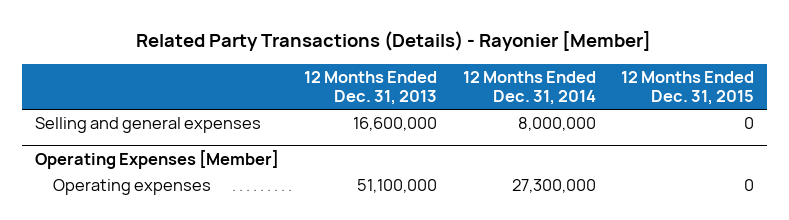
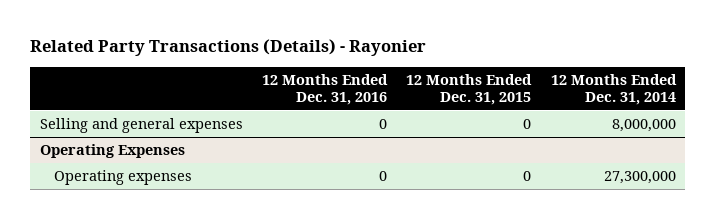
[136,30,652,52] Related Party Transactions (Details) - Rayonier [Member] -> [29,39,426,57] Related Party Transactions (Details) - Rayonier
[304,70,438,105] 12 Months Ended Dec. 31, 2013 -> none
none -> [261,74,388,106] 12 Months Ended Dec. 31, 2016
[34,149,279,169] Operating Expenses [Member] -> [39,144,185,159] Operating Expenses

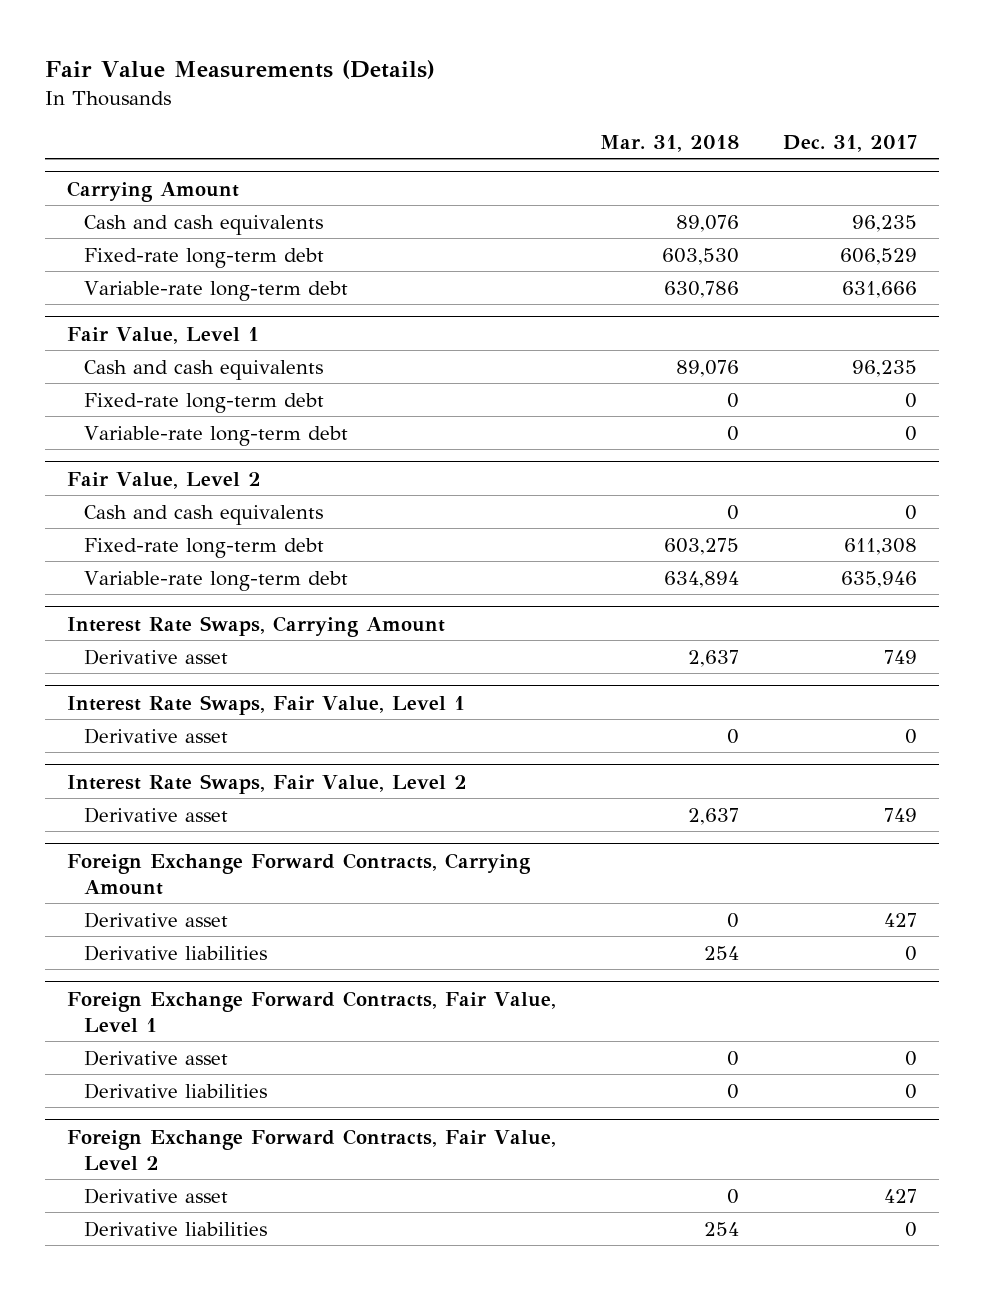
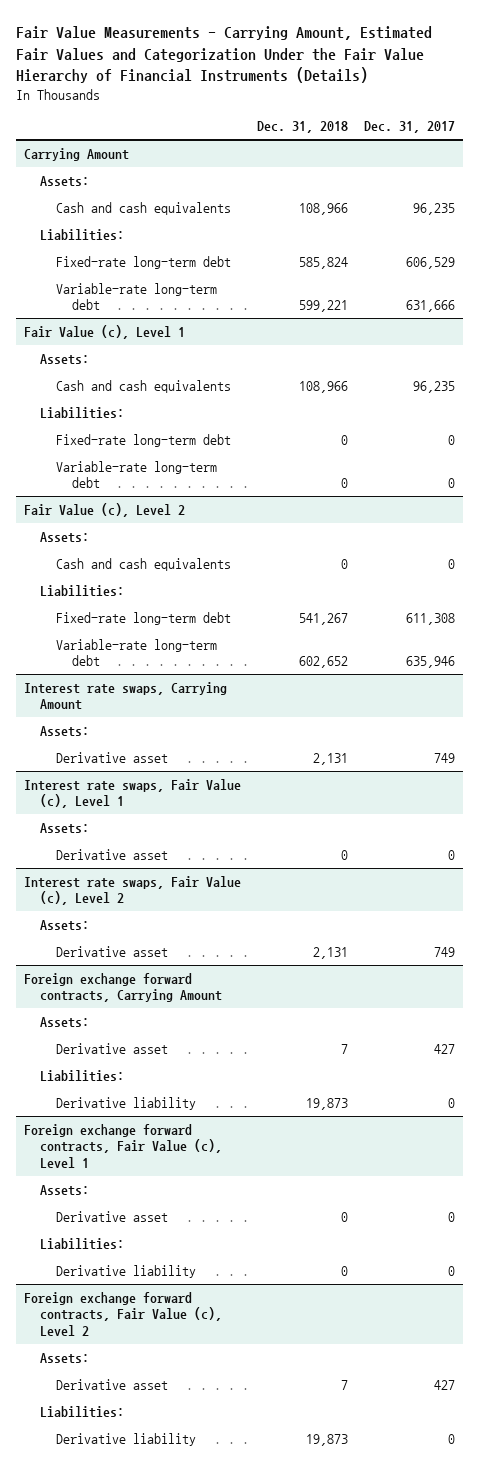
[44,59,435,79] Fair Value Measurements (Details) -> [16,26,433,84] Fair Value Measurements - Carrying Amount, Estimated Fair Values and Categorization Under the Fair Value Hierarchy of Financial Instruments (Details)
[599,134,739,152] Mar. 31, 2018 -> none
none -> [256,121,348,134] Dec. 31, 2018
none -> [39,175,89,187] Assets:
none -> [39,228,124,241] Liabilities:
[66,326,259,344] Fair Value, Level 1 -> [23,324,185,339] Fair Value (c), Level 1
none -> [39,353,89,365] Assets:
none -> [39,406,124,419] Liabilities:
[66,471,261,489] Fair Value, Level 2 -> [23,502,185,517] Fair Value (c), Level 2
none -> [39,531,89,543] Assets:
none -> [39,584,124,597] Liabilities:
[66,615,445,637] Interest Rate Swaps, Carrying Amount -> [23,681,227,711] Interest rate swaps, Carrying Amount
none -> [39,725,89,737] Assets:
[66,694,465,715] Interest Rate Swaps, Fair Value, Level 1 -> [23,778,241,809] Interest rate swaps, Fair Value (c), Level 1
none -> [39,822,89,834] Assets:
[66,773,467,794] Interest Rate Swaps, Fair Value, Level 2 -> [23,875,241,906] Interest rate swaps, Fair Value (c), Level 2
none -> [39,919,89,931] Assets:
[66,852,531,895] Foreign Exchange Forward Contracts, Carrying Amount -> [23,972,222,1003] Foreign exchange forward contracts, Carrying Amount
none -> [39,1016,89,1028] Assets:
none -> [39,1069,124,1082] Liabilities:
[84,944,268,961] Derivative liabilities -> [55,1096,196,1110] Derivative liability
[66,990,556,1032] Foreign Exchange Forward Contracts, Fair Value, Level 1 -> [23,1123,222,1168] Foreign exchange forward contracts, Fair Value (c), Level 1
none -> [39,1184,89,1196] Assets:
none -> [39,1237,124,1250] Liabilities:
[84,1082,268,1099] Derivative liabilities -> [55,1264,196,1278] Derivative liability
[66,1128,556,1170] Foreign Exchange Forward Contracts, Fair Value, Level 2 -> [23,1291,222,1336] Foreign exchange forward contracts, Fair Value (c), Level 2
none -> [39,1352,89,1364] Assets:
none -> [39,1405,124,1418] Liabilities:
[84,1220,268,1237] Derivative liabilities -> [55,1432,196,1446] Derivative liability

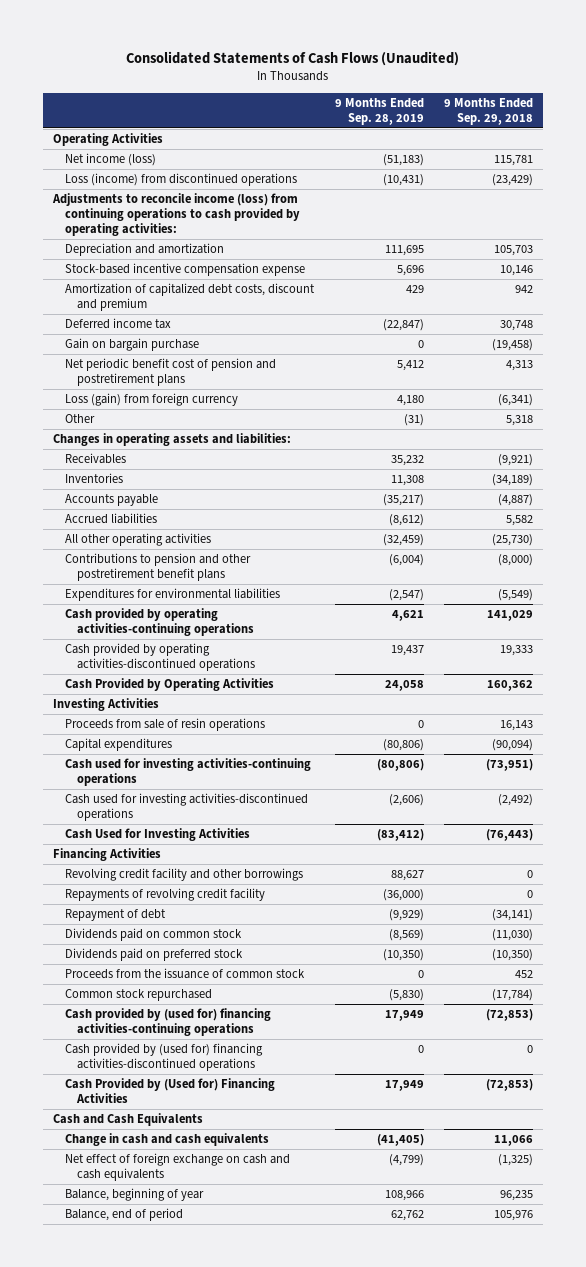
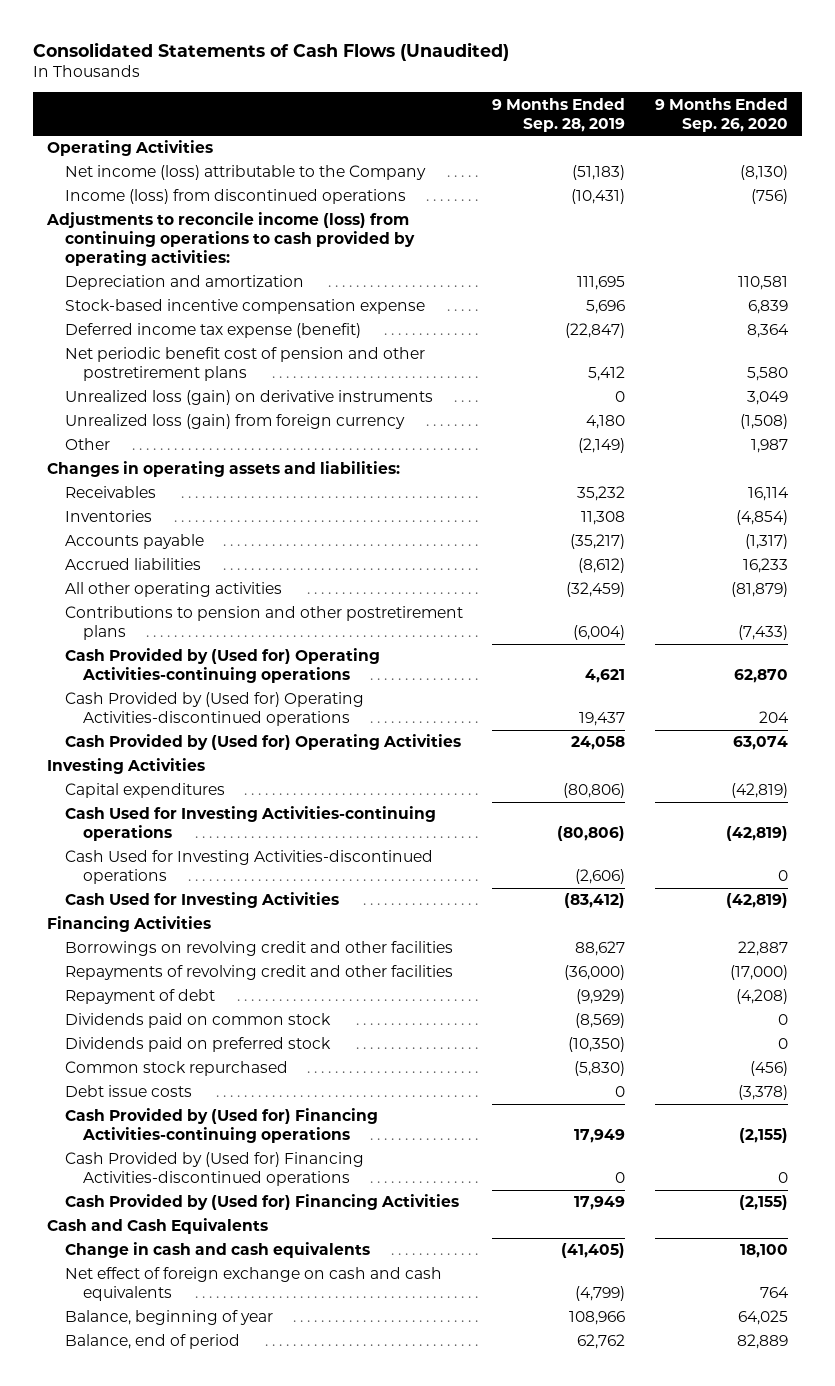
[443,97,533,125] 9 Months Ended Sep. 29, 2018 -> none
none -> [654,97,788,132] 9 Months Ended Sep. 26, 2020
[65,153,157,167] Net income (loss) -> [65,165,427,181] Net income (loss) attributable to the Company
[65,173,298,187] Loss (income) from discontinued operations -> [65,189,407,205] Income (loss) from discontinued operations
[65,283,316,312] Amortization of capitalized debt costs, discount and premium -> none
[65,338,200,352] Gain on bargain purchase -> none
[65,318,172,330] Deferred income tax -> [65,323,362,339] Deferred income tax expense (benefit)
[65,358,277,387] Net periodic benefit cost of pension and postretirement plans -> [65,347,426,382] Net periodic benefit cost of pension and other postretirement plans
none -> [65,390,434,406] Unrealized loss (gain) on derivative instruments
[65,393,239,407] Loss (gain) from foreign currency -> [65,414,406,430] Unrealized loss (gain) from foreign currency
[403,414,424,427] (31) -> [578,438,626,454] (2,149)
[65,588,281,602] Expenditures for environmental liabilities -> none
[65,553,252,582] Contributions to pension and other postretirement benefit plans -> [65,606,464,641] Contributions to pension and other postretirement plans
[65,608,255,637] Cash provided by operating activities-continuing operations -> [65,648,381,684] Cash Provided by (Used for) Operating Activities-continuing operations
[65,643,256,672] Cash provided by operating activities-discontinued operations -> [65,692,365,727] Cash Provided by (Used for) Operating Activities-discontinued operations
[65,678,275,692] Cash Provided by Operating Activities -> [65,734,462,751] Cash Provided by (Used for) Operating Activities
[65,718,266,732] Proceeds from sale of resin operations -> none
[65,758,312,787] Cash used for investing activities-continuing operations -> [65,806,437,842] Cash Used for Investing Activities-continuing operations
[65,793,309,822] Cash used for investing activities-discontinued operations -> [65,850,434,885] Cash Used for Investing Activities-discontinued operations
[65,868,304,882] Revolving credit facility and other borrowings -> [65,941,454,957] Borrowings on revolving credit and other facilities
[65,888,266,902] Repayments of revolving credit facility -> [65,965,454,981] Repayments of revolving credit and other facilities
[65,968,306,980] Proceeds from the issuance of common stock -> none
none -> [65,1085,193,1098] Debt issue costs
[65,1008,272,1037] Cash provided by (used for) financing activities-continuing operations -> [65,1108,379,1144] Cash Provided by (Used for) Financing Activities-continuing operations
[65,1043,264,1072] Cash provided by (used for) financing activities-discontinued operations -> [65,1152,365,1187] Cash Provided by (Used for) Financing Activities-discontinued operations

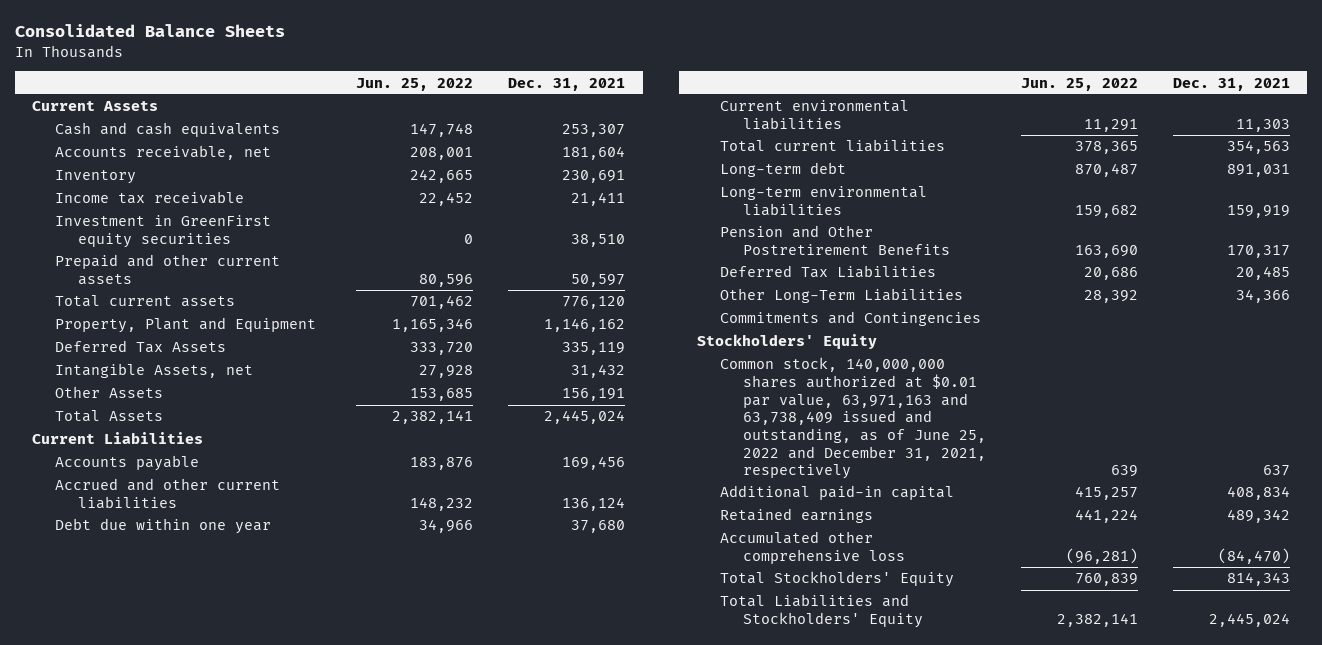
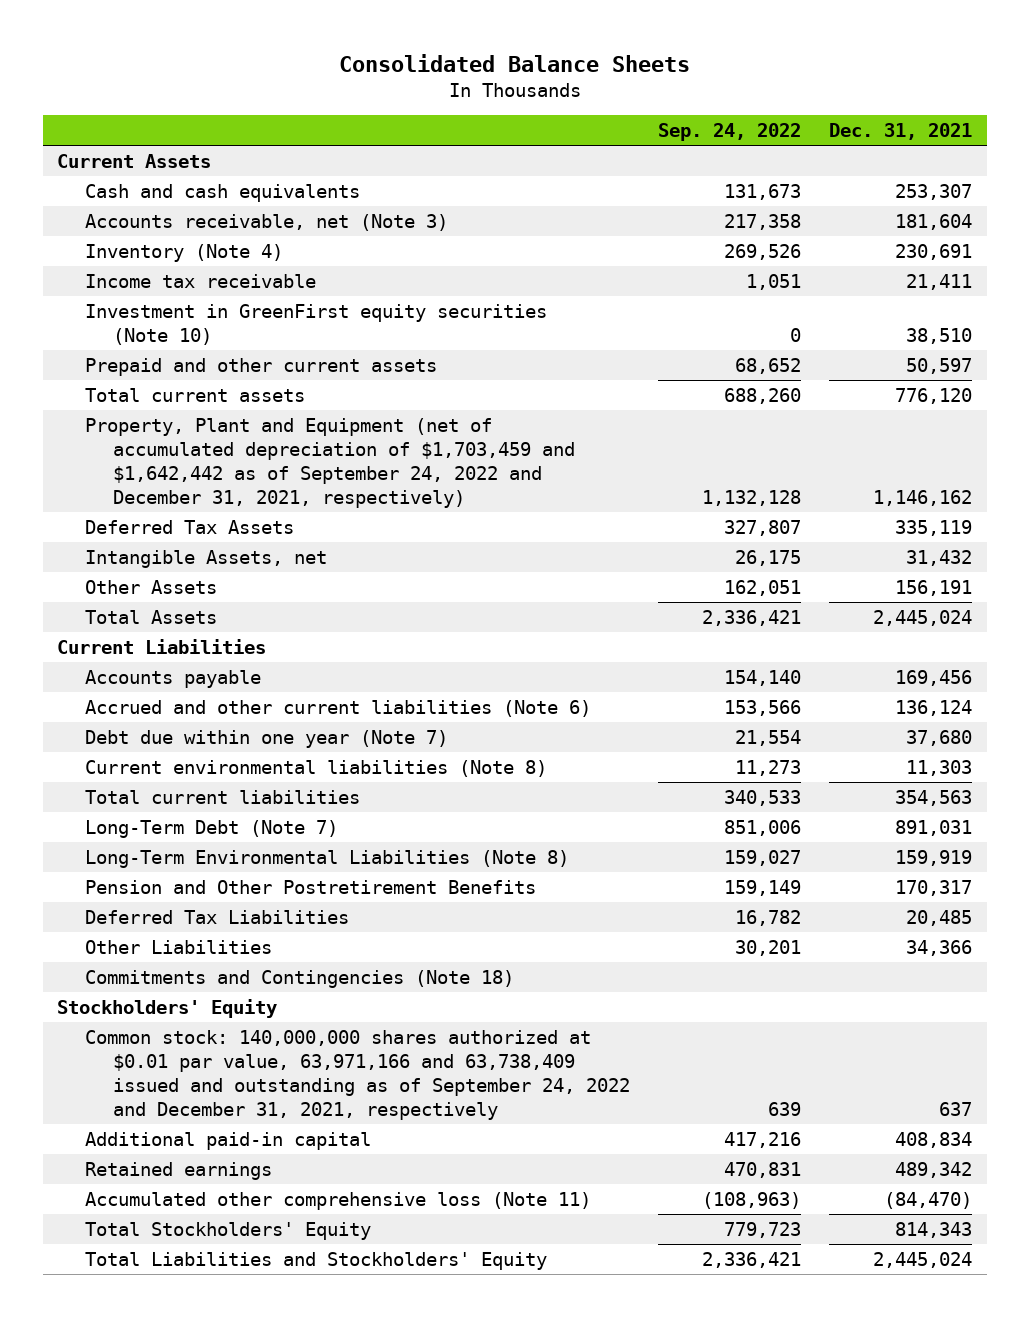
[356,77,474,91] Jun. 25, 2022 -> none
none -> [658,122,802,141] Sep. 24, 2022
[55,145,272,161] Accounts receivable, net -> [84,213,448,231] Accounts receivable, net (Note 3)
[55,170,137,185] Inventory -> [84,243,283,262] Inventory (Note 4)
[55,215,272,249] Investment in GreenFirst equity securities -> [84,303,547,345] Investment in GreenFirst equity securities (Note 10)
[55,317,317,334] Property, Plant and Equipment -> [84,417,575,508] Property, Plant and Equipment (net of accumulated depreciation of $1,703,459 and $1,642,442 as of September 24, 2022 and December 31, 2021, respectively)
[55,478,281,510] Accrued and other current liabilities -> [84,699,591,717] Accrued and other current liabilities (Note 6)
[55,518,272,535] Debt due within one year -> [84,729,448,748] Debt due within one year (Note 7)
[719,100,909,131] Current environmental liabilities -> [84,759,547,777] Current environmental liabilities (Note 8)
[719,162,846,178] Long-term debt -> [84,819,338,838] Long-Term Debt (Note 7)
[719,186,927,217] Long-term environmental liabilities -> [84,849,569,868] Long-Term Environmental Liabilities (Note 8)
[719,288,963,304] Other Long-Term Liabilities -> [84,939,272,954] Other Liabilities
[719,311,981,327] Commitments and Contingencies -> [84,969,514,988] Commitments and Contingencies (Note 18)
[719,357,986,480] Common stock, 140,000,000 shares authorized at $0.01 par value, 63,971,163 and 63,738,409 issued and outstanding, as of June 25, 2022 and December 31, 2021, respectively -> [84,1029,630,1120] Common stock: 140,000,000 shares authorized at $0.01 par value, 63,971,166 and 63,738,409 issued and outstanding as of September 24, 2022 and December 31, 2021, respectively
[719,531,905,565] Accumulated other comprehensive loss -> [84,1191,591,1210] Accumulated other comprehensive loss (Note 11)

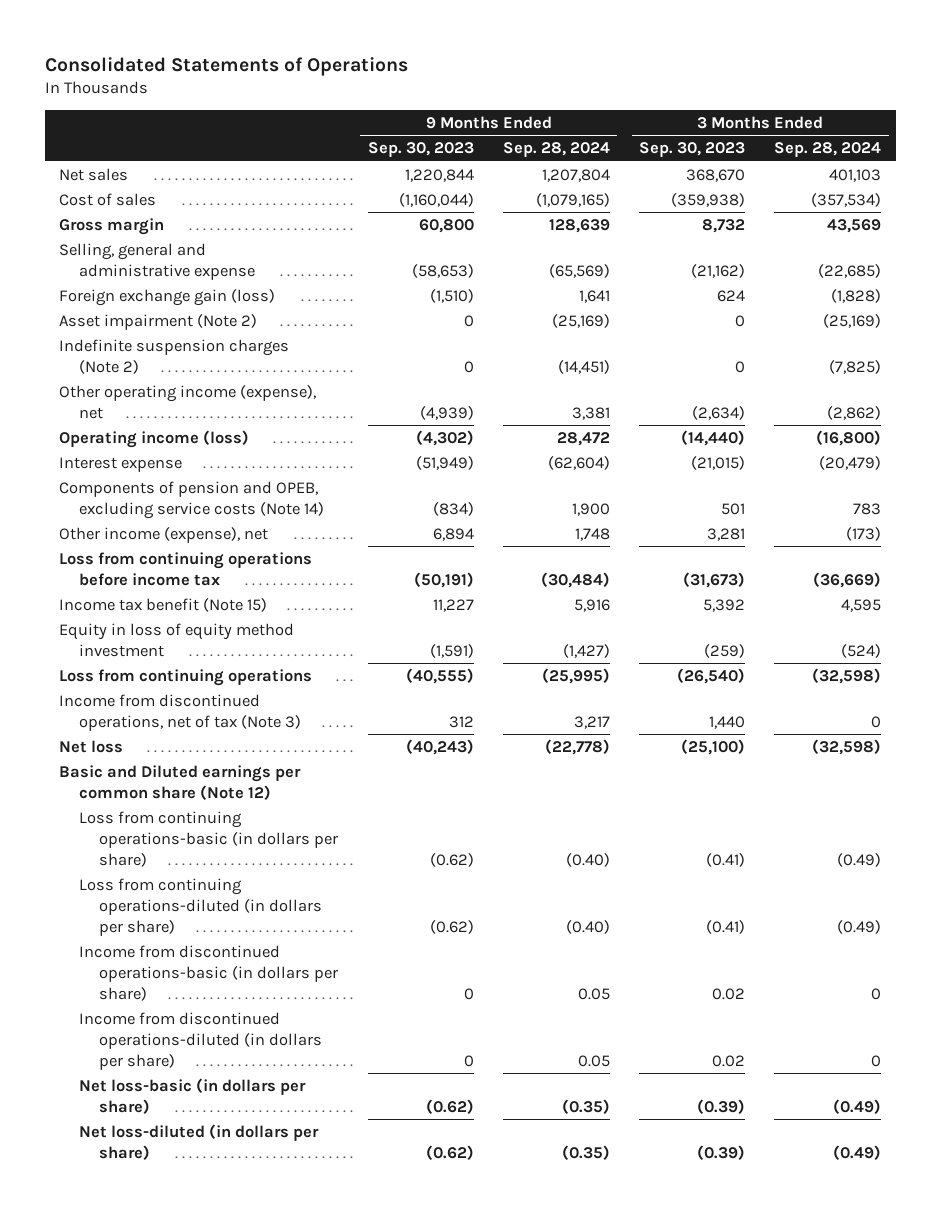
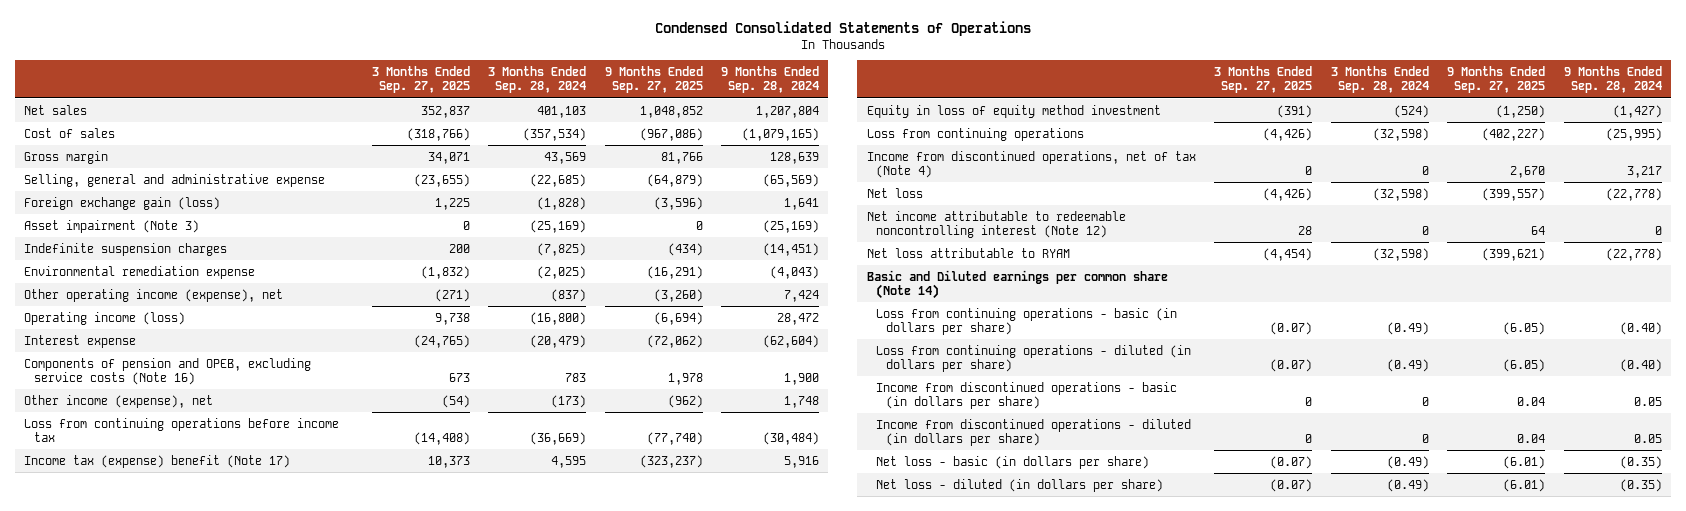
[44,56,408,76] Consolidated Statements of Operations -> [654,21,1031,37] Condensed Consolidated Statements of Operations
[367,142,474,158] Sep. 30, 2023 -> none
[639,142,746,158] Sep. 30, 2023 -> none
none -> [371,66,470,94] 3 Months Ended Sep. 27, 2025
none -> [604,66,703,94] 9 Months Ended Sep. 27, 2025
[59,313,258,330] Asset impairment (Note 2) -> [24,219,200,233] Asset impairment (Note 3)
[59,338,290,374] Indefinite suspension charges (Note 2) -> [24,242,228,256] Indefinite suspension charges
none -> [24,265,256,279] Environmental remediation expense
[571,406,610,420] 3,381 -> [784,289,820,302] 7,424
[827,405,882,420] (2,862) -> [551,288,587,302] (837)
[59,480,325,519] Components of pension and OPEB, excluding service costs (Note 14) -> [24,357,312,385] Components of pension and OPEB, excluding service costs (Note 16)
[59,597,268,612] Income tax benefit (Note 15) -> [24,454,291,468] Income tax (expense) benefit (Note 17)
[59,693,302,731] Income from discontinued operations, net of tax (Note 3) -> [866,150,1196,178] Income from discontinued operations, net of tax (Note 4)
none -> [866,210,1126,238] Net income attributable to redeemable noncontrolling interest (Note 12)
none -> [866,247,1070,258] Net loss attributable to RYAM
[59,764,302,800] Basic and Diluted earnings per common share (Note 12) -> [866,269,1168,299] Basic and Diluted earnings per common share (Note 14)
[79,810,339,867] Loss from continuing operations-basic (in dollars per share) -> [876,307,1178,335] Loss from continuing operations - basic (in dollars per share)
[79,877,323,936] Loss from continuing operations-diluted (in dollars per share) -> [876,344,1192,372] Loss from continuing operations - diluted (in dollars per share)
[79,944,339,1001] Income from discontinued operations-basic (in dollars per share) -> [876,381,1178,409] Income from discontinued operations - basic (in dollars per share)
[79,1011,323,1070] Income from discontinued operations-diluted (in dollars per share) -> [876,418,1192,446] Income from discontinued operations - diluted (in dollars per share)
[79,1077,307,1114] Net loss-basic (in dollars per share) -> [876,455,1150,469] Net loss - basic (in dollars per share)
[79,1123,320,1160] Net loss-diluted (in dollars per share) -> [876,478,1164,492] Net loss - diluted (in dollars per share)

